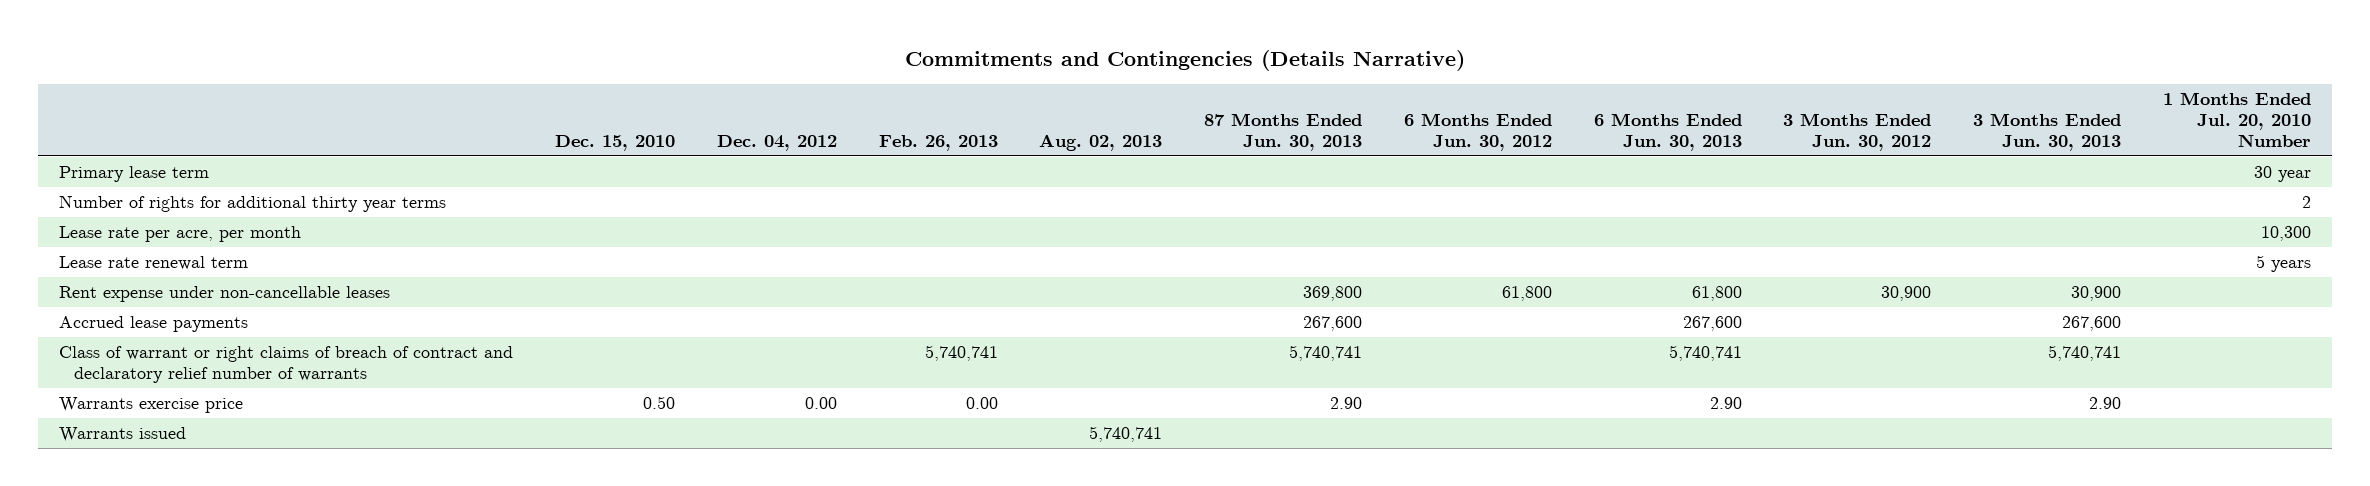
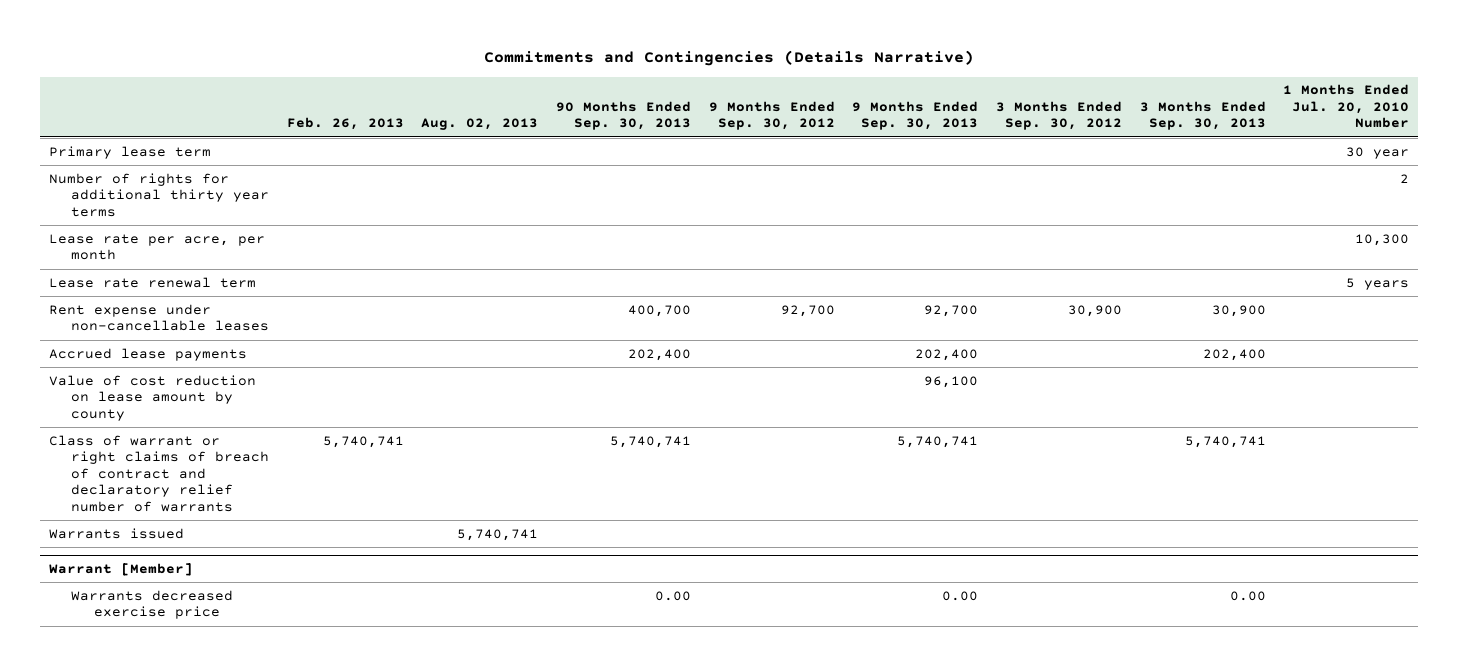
[555,134,676,151] Dec. 15, 2010 -> none
[716,134,837,151] Dec. 04, 2012 -> none
[1204,113,1363,151] 87 Months Ended Jun. 30, 2013 -> none
[1403,113,1552,151] 6 Months Ended Jun. 30, 2012 -> none
[1593,113,1742,151] 6 Months Ended Jun. 30, 2013 -> none
[1783,113,1932,151] 3 Months Ended Jun. 30, 2012 -> none
[1973,113,2122,151] 3 Months Ended Jun. 30, 2013 -> none
none -> [556,100,692,131] 90 Months Ended Sep. 30, 2013
none -> [708,100,835,131] 9 Months Ended Sep. 30, 2012
none -> [852,100,979,131] 9 Months Ended Sep. 30, 2013
none -> [995,100,1122,131] 3 Months Ended Sep. 30, 2012
none -> [1139,100,1266,131] 3 Months Ended Sep. 30, 2013
none -> [48,374,256,421] Value of cost reduction on lease amount by county
[59,397,244,414] Warrants exercise price -> none
none -> [48,563,193,577] Warrant [Member]
none -> [71,589,234,620] Warrants decreased exercise price

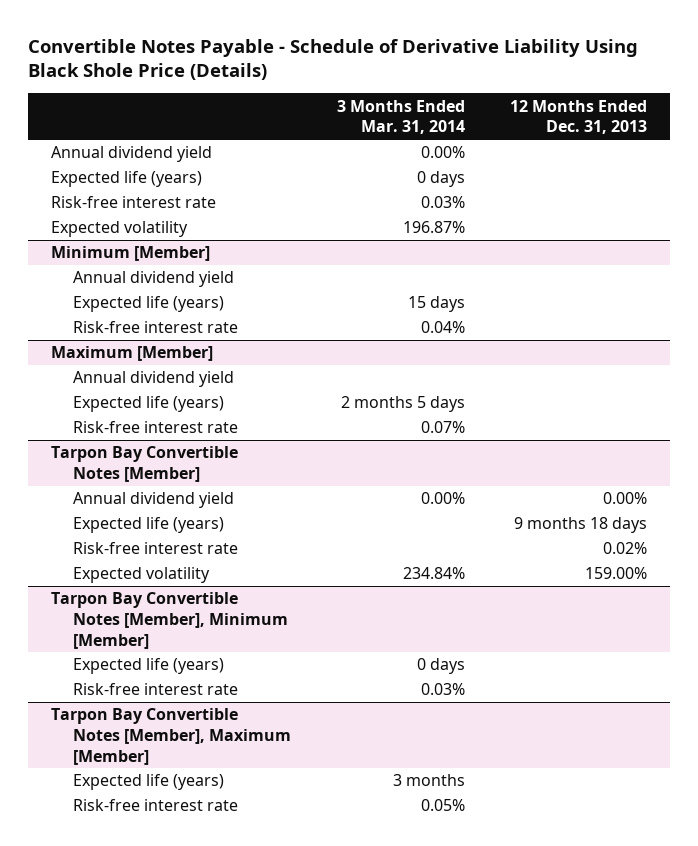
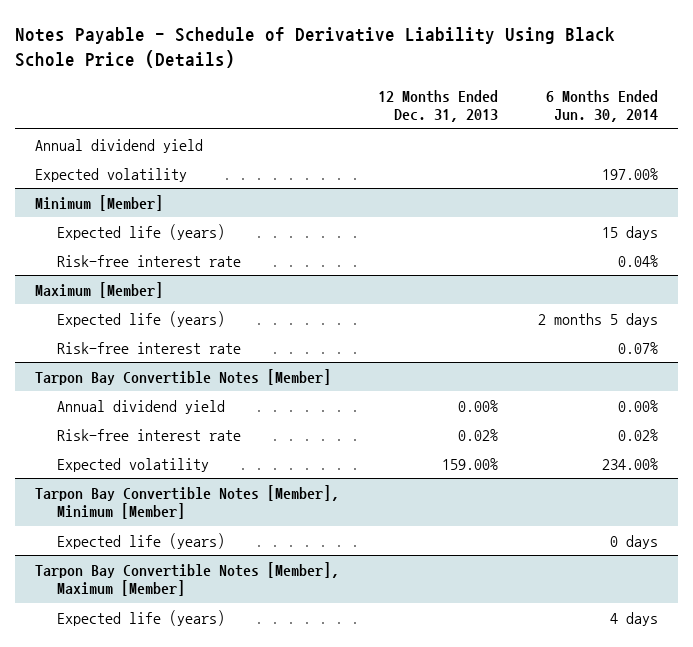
[27,38,638,81] Convertible Notes Payable - Schedule of Derivative Liability Using Black Shole Price (Details) -> [15,27,616,68] Notes Payable - Schedule of Derivative Liability Using Black Schole Price (Details)
[336,99,465,135] 3 Months Ended Mar. 31, 2014 -> none
none -> [545,89,658,123] 6 Months Ended Jun. 30, 2014
[50,171,202,188] Expected life (years) -> none
[50,196,216,209] Risk-free interest rate -> none
[72,271,234,288] Annual dividend yield -> none
[72,371,234,388] Annual dividend yield -> none
[72,517,224,534] Expected life (years) -> none
[72,683,238,696] Risk-free interest rate -> none
[72,799,238,812] Risk-free interest rate -> none

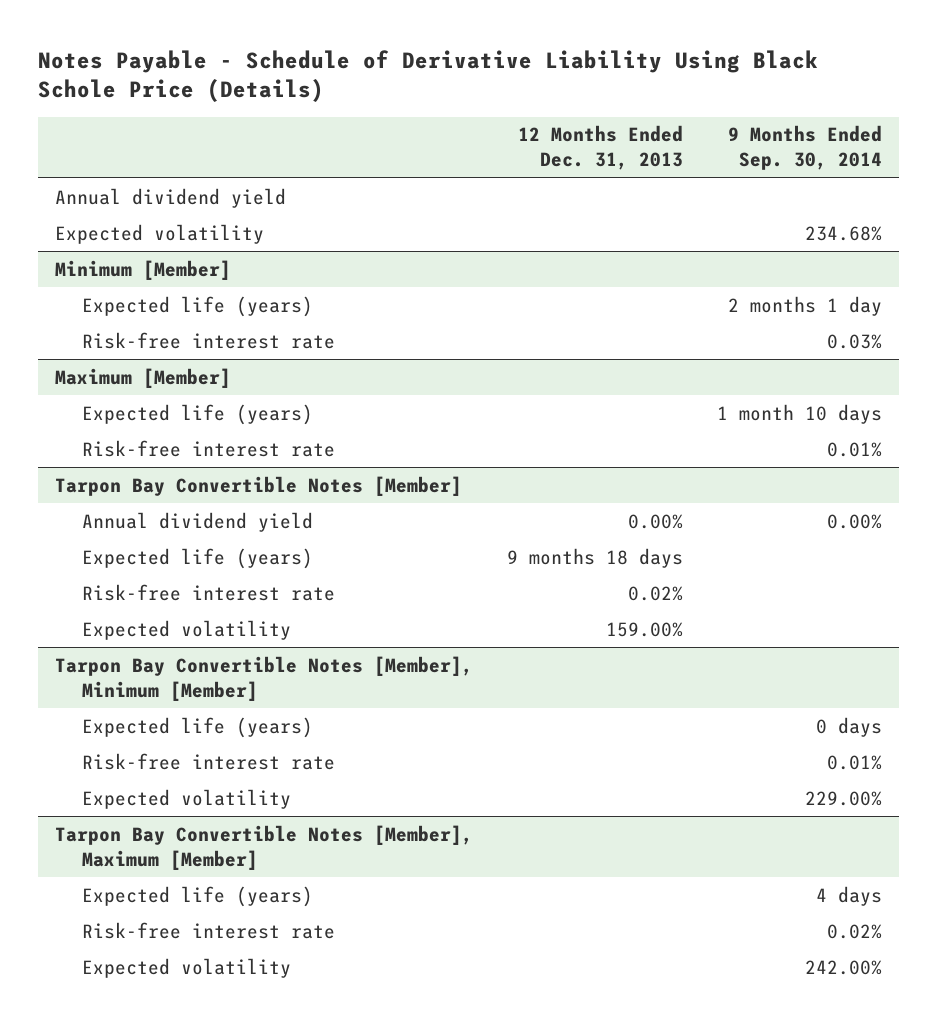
[545,89,658,123] 6 Months Ended Jun. 30, 2014 -> none
none -> [727,125,882,171] 9 Months Ended Sep. 30, 2014
none -> [81,547,313,569] Expected life (years)
none -> [81,752,335,770] Risk-free interest rate
none -> [81,788,291,809] Expected volatility
none -> [81,921,335,939] Risk-free interest rate
none -> [81,957,291,978] Expected volatility

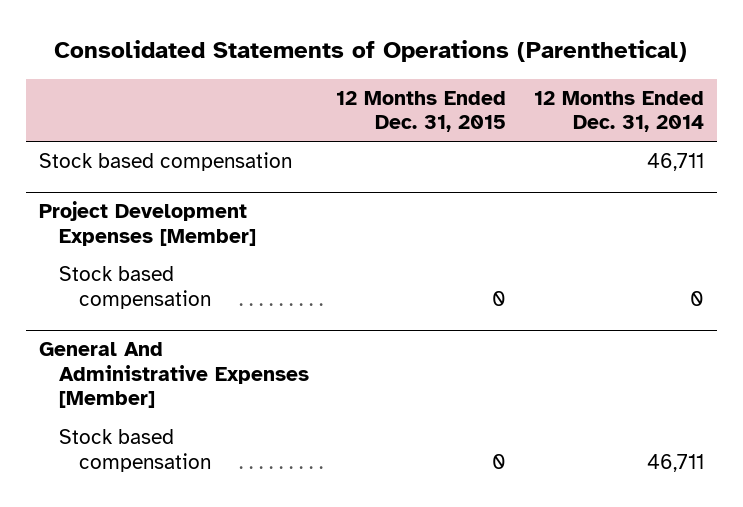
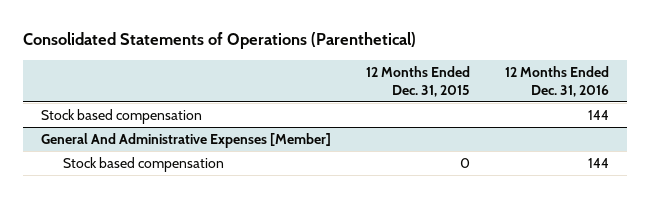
[533,90,704,133] 12 Months Ended Dec. 31, 2014 -> none
none -> [505,65,610,97] 12 Months Ended Dec. 31, 2016
[39,201,257,246] Project Development Expenses [Member] -> none
[59,266,212,309] Stock based compensation -> none

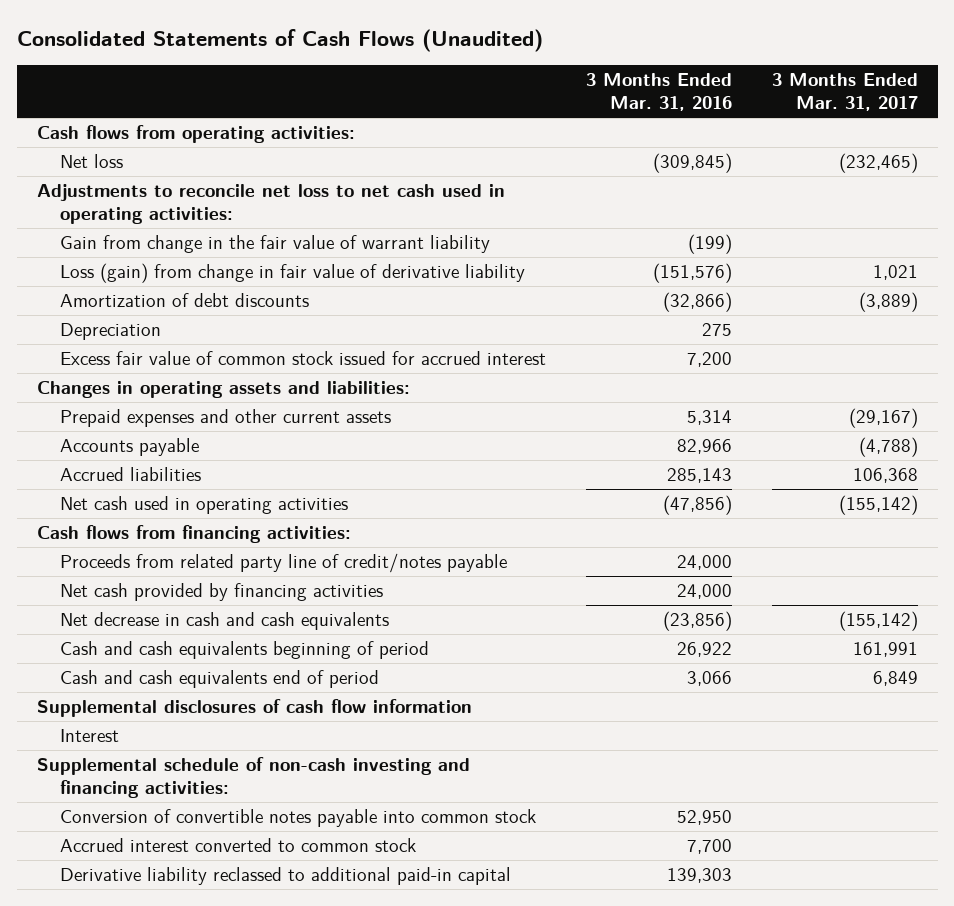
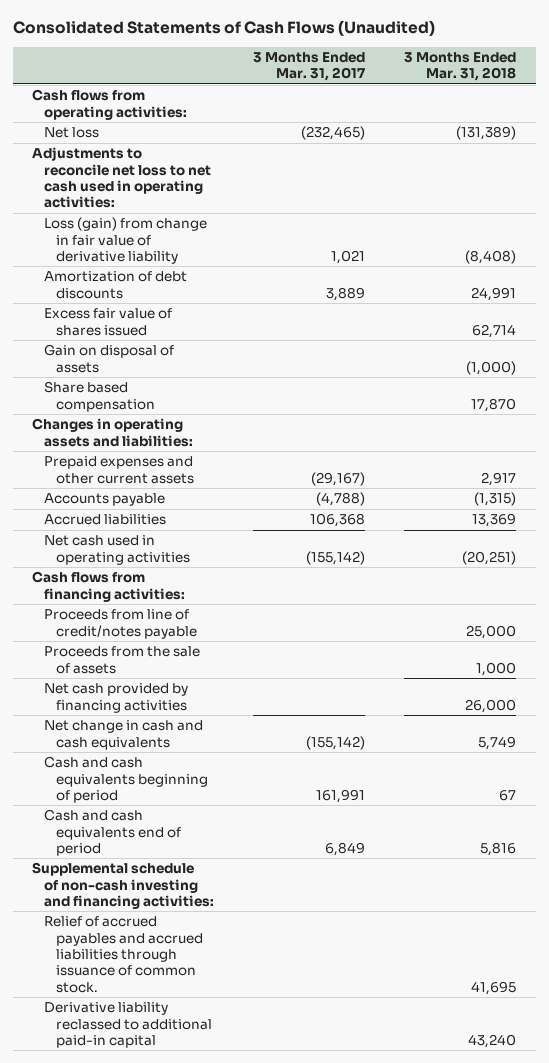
[585,73,732,112] 3 Months Ended Mar. 31, 2016 -> none
none -> [404,51,517,82] 3 Months Ended Mar. 31, 2018
[59,235,490,254] Gain from change in the fair value of warrant liability -> none
[59,323,161,341] Depreciation -> none
[59,351,546,366] Excess fair value of common stock issued for accrued interest -> none
[858,292,918,313] (3,889) -> [326,286,366,301] 3,889
none -> [44,308,173,336] Excess fair value of shares issued
none -> [44,344,175,373] Gain on disposal of assets
none -> [44,381,155,412] Share based compensation
[59,553,507,574] Proceeds from related party line of credit/notes payable -> [44,609,197,639] Proceeds from line of credit/notes payable
none -> [44,646,201,674] Proceeds from the sale of assets
[59,612,389,631] Net decrease in cash and cash equivalents -> [44,720,204,750] Net change in cash and cash equivalents
[36,699,472,718] Supplemental disclosures of cash flow information -> none
[59,729,119,743] Interest -> none
[59,809,536,828] Conversion of convertible notes payable into common stock -> none
[59,838,416,853] Accrued interest converted to common stock -> none
none -> [44,916,203,993] Relief of accrued payables and accrued liabilities through issuance of common stock.

